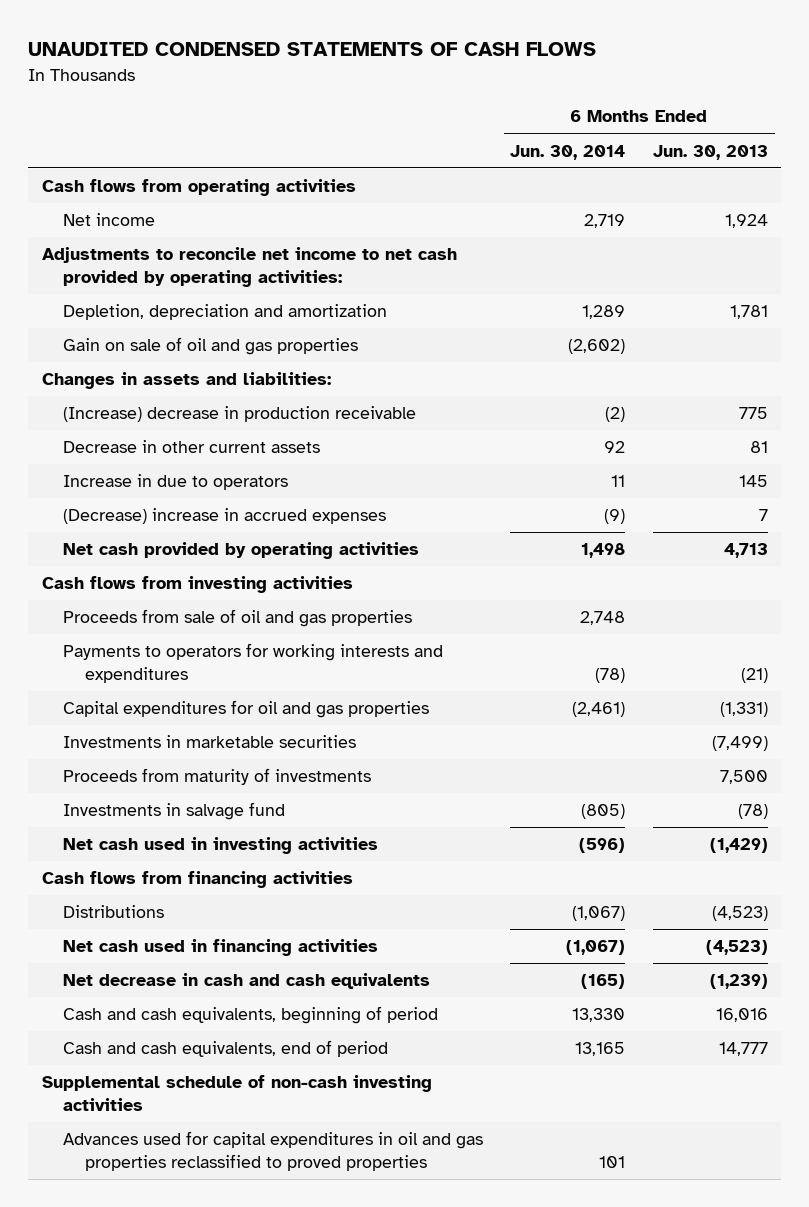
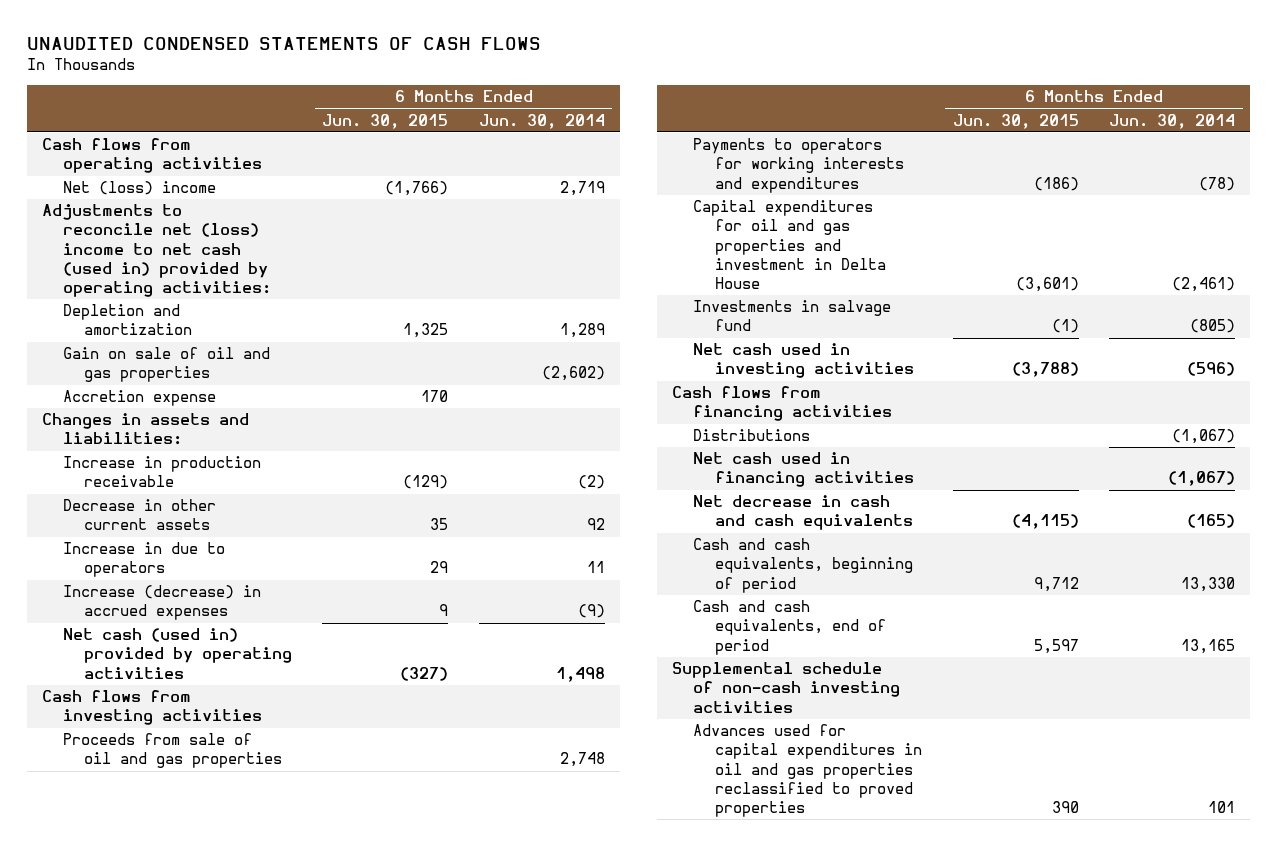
[652,144,768,160] Jun. 30, 2013 -> none
none -> [322,113,449,129] Jun. 30, 2015
[63,213,156,227] Net income -> [63,181,217,196] Net (loss) income
[41,247,457,287] Adjustments to reconcile net income to net cash provided by operating activities: -> [41,204,272,297] Adjustments to reconcile net (loss) income to net cash (used in) provided by operating activities:
[63,304,388,321] Depletion, depreciation and amortization -> [63,304,193,336] Depletion and amortization
none -> [63,390,217,407] Accretion expense
[63,406,417,423] (Increase) decrease in production receivable -> [63,456,262,488] Increase in production receivable
[63,508,387,525] (Decrease) increase in accrued expenses -> [63,585,262,621] Increase (decrease) in accrued expenses
[63,542,420,560] Net cash provided by operating activities -> [63,628,293,679] Net cash (used in) provided by operating activities
[63,735,357,749] Investments in marketable securities -> none
[63,768,372,786] Proceeds from maturity of investments -> none
[63,700,430,719] Capital expenditures for oil and gas properties -> [693,200,886,289] Capital expenditures for oil and gas properties and investment in Delta House

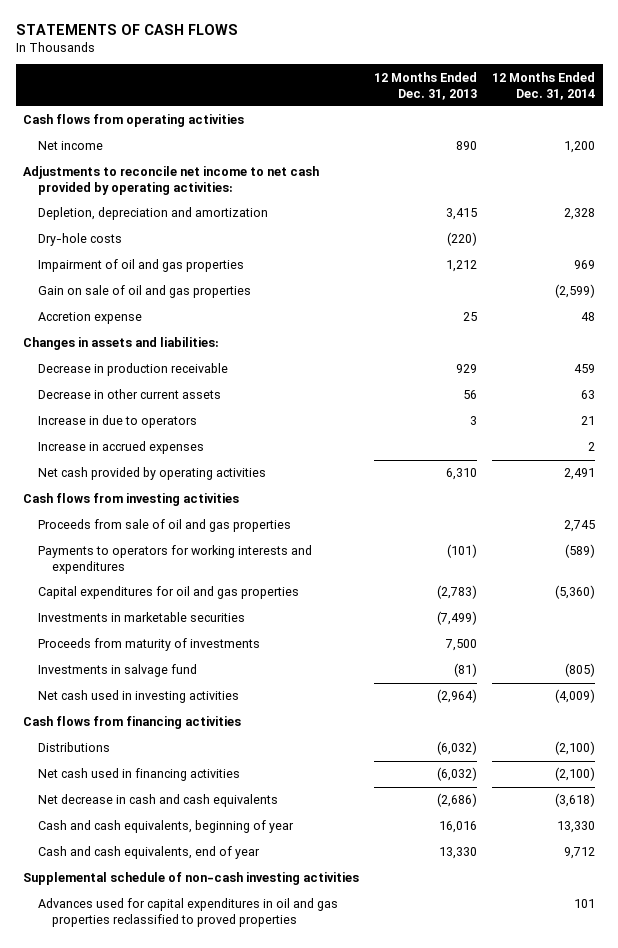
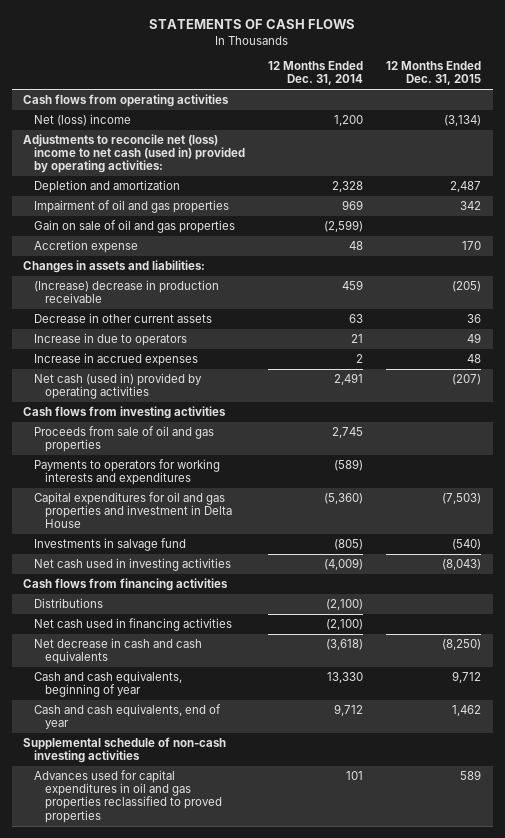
[374,71,478,100] 12 Months Ended Dec. 31, 2013 -> none
none -> [386,60,482,86] 12 Months Ended Dec. 31, 2015
[37,233,122,247] Dry-hole costs -> none
[37,141,103,151] Net income -> [34,114,132,127] Net (loss) income
[23,166,320,196] Adjustments to reconcile net income to net cash provided by operating activities: -> [23,134,246,174] Adjustments to reconcile net (loss) income to net cash (used in) provided by operating activities:
[37,207,268,221] Depletion, depreciation and amortization -> [34,180,181,194] Depletion and amortization
[37,363,228,377] Decrease in production receivable -> [34,280,220,304] (Increase) decrease in production receivable
[37,467,266,481] Net cash provided by operating activities -> [34,373,203,400] Net cash (used in) provided by operating activities
[37,612,245,623] Investments in marketable securities -> none
[37,638,260,652] Proceeds from maturity of investments -> none
[37,586,299,600] Capital expenditures for oil and gas properties -> [34,492,233,529] Capital expenditures for oil and gas properties and investment in Delta House

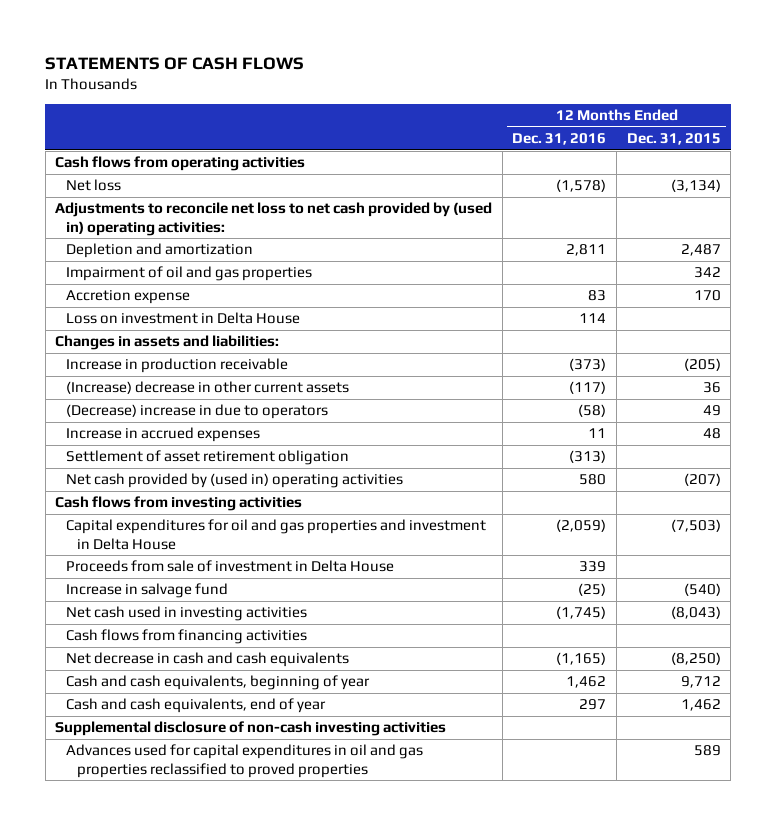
[268,60,364,86] 12 Months Ended Dec. 31, 2014 -> none
none -> [512,133,607,146] Dec. 31, 2016
[34,114,132,127] Net (loss) income -> [66,179,122,192] Net loss
[23,134,246,174] Adjustments to reconcile net (loss) income to net cash (used in) provided by operating activities: -> [55,202,493,236] Adjustments to reconcile net loss to net cash provided by (used in) operating activities:
[34,220,236,234] Gain on sale of oil and gas properties -> none
none -> [66,312,301,325] Loss on investment in Delta House
[34,280,220,304] (Increase) decrease in production receivable -> [66,358,289,374] Increase in production receivable
[34,313,213,324] Decrease in other current assets -> [66,381,350,395] (Increase) decrease in other current assets
[34,333,188,347] Increase in due to operators -> [66,404,329,420] (Decrease) increase in due to operators
none -> [66,450,350,466] Settlement of asset retirement obligation
[34,373,203,400] Net cash (used in) provided by operating activities -> [66,473,404,489] Net cash provided by (used in) operating activities
[34,426,215,453] Proceeds from sale of oil and gas properties -> none
[34,459,221,486] Payments to operators for working interests and expenditures -> none
none -> [66,560,395,573] Proceeds from sale of investment in Delta House
[34,538,187,552] Investments in salvage fund -> [66,583,229,599] Increase in salvage fund
[34,598,104,609] Distributions -> none
[34,618,233,632] Net cash used in financing activities -> none
[23,737,227,764] Supplemental schedule of non-cash investing activities -> [55,721,447,737] Supplemental disclosure of non-cash investing activities

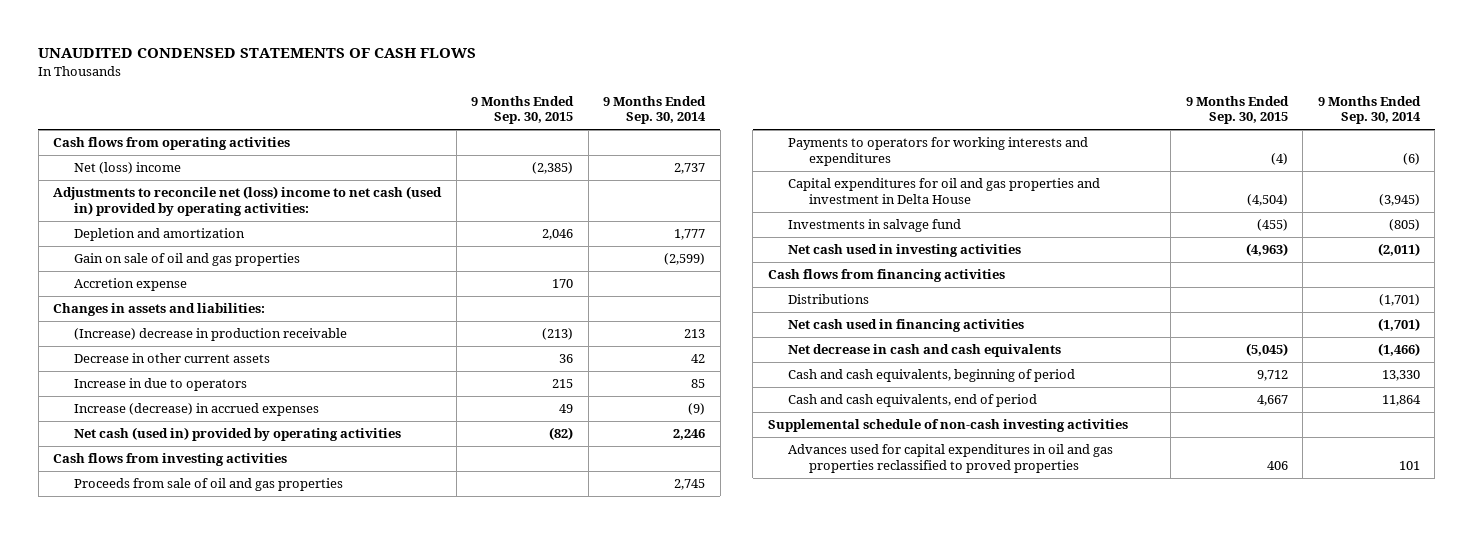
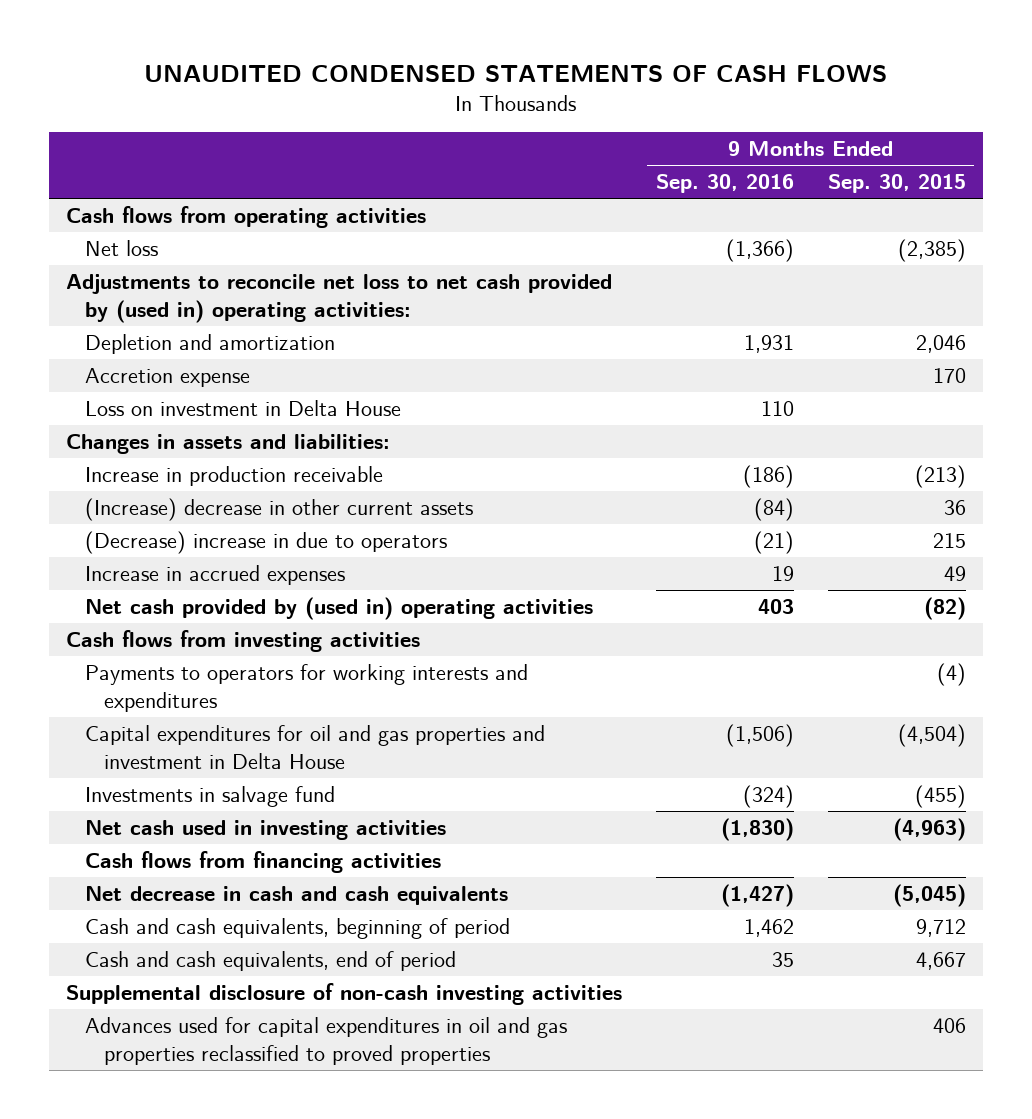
[603,95,707,125] 9 Months Ended Sep. 30, 2014 -> none
none -> [655,174,794,194] Sep. 30, 2016
[73,162,181,175] Net (loss) income -> [84,240,158,257] Net loss
[53,186,443,216] Adjustments to reconcile net (loss) income to net cash (used in) provided by operating activities: -> [65,274,612,323] Adjustments to reconcile net loss to net cash provided by (used in) operating activities:
[73,253,300,267] Gain on sale of oil and gas properties -> none
none -> [84,400,401,417] Loss on investment in Delta House
[73,328,347,342] (Increase) decrease in production receivable -> [84,466,383,487] Increase in production receivable
[73,353,270,364] Decrease in other current assets -> [84,498,473,522] (Increase) decrease in other current assets
[73,378,247,392] Increase in due to operators -> [84,531,447,555] (Decrease) increase in due to operators
[73,403,319,417] Increase (decrease) in accrued expenses -> [84,565,345,586] Increase in accrued expenses
[73,427,401,442] Net cash (used in) provided by operating activities -> [84,597,593,621] Net cash provided by (used in) operating activities
[73,478,343,492] Proceeds from sale of oil and gas properties -> none
[788,294,870,305] Distributions -> none
[788,319,1025,333] Net cash used in financing activities -> none
[767,419,1128,433] Supplemental schedule of non-cash investing activities -> [65,983,622,1006] Supplemental disclosure of non-cash investing activities

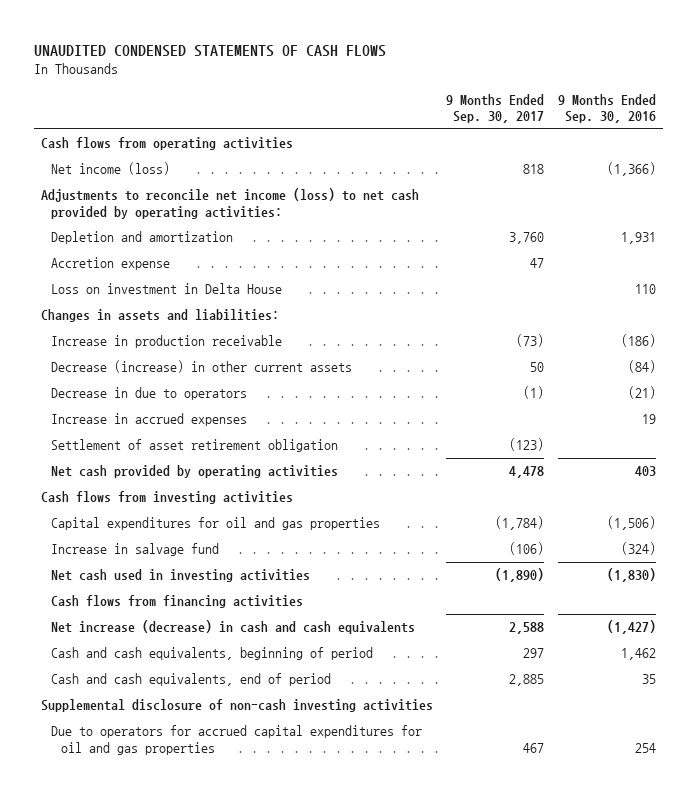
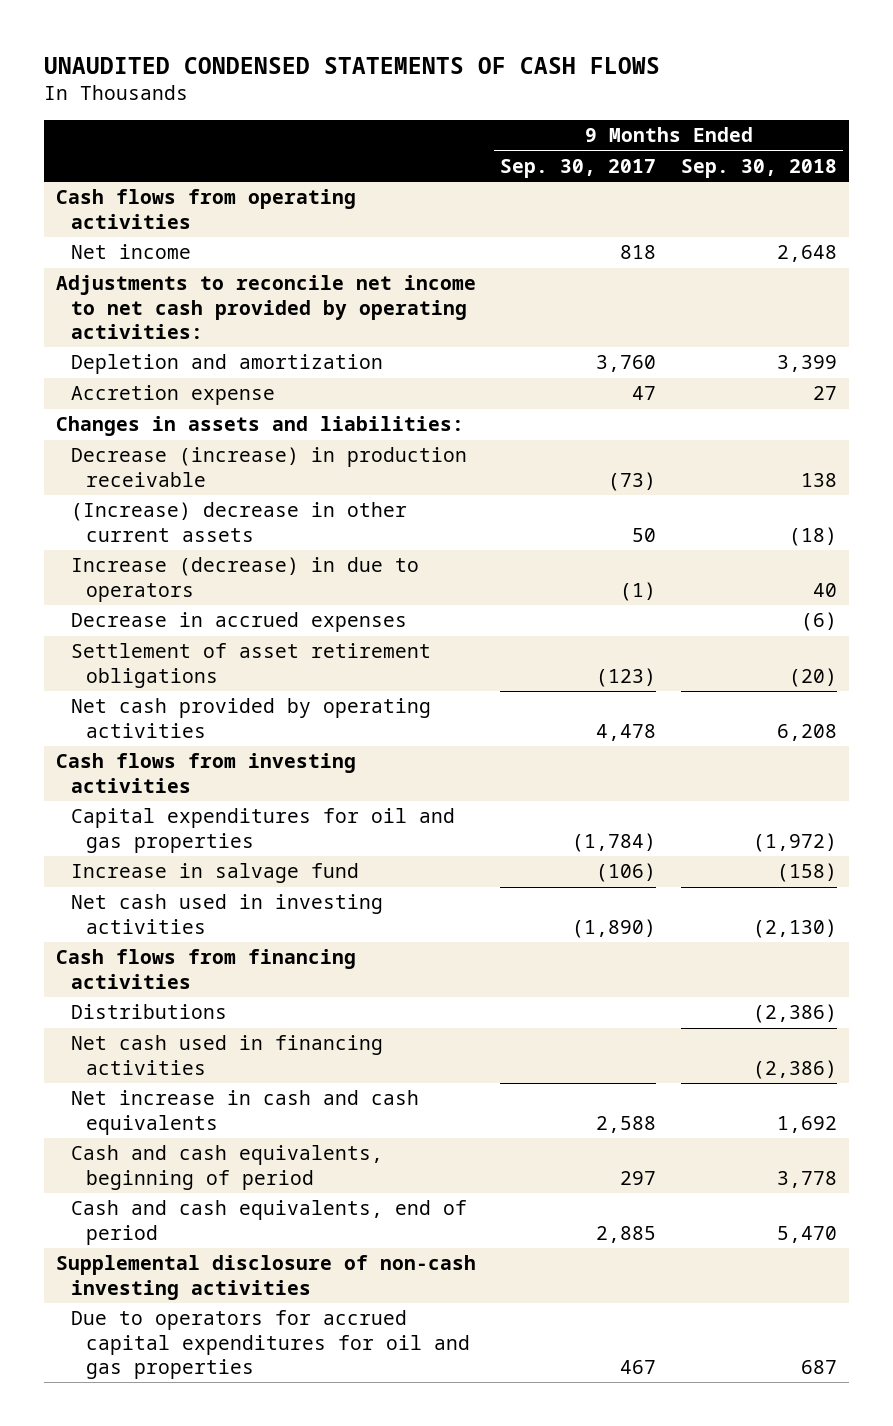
[557,93,656,124] 9 Months Ended Sep. 30, 2016 -> none
none -> [680,158,837,178] Sep. 30, 2018
[50,162,170,176] Net income (loss) -> [70,244,191,260] Net income
[40,188,419,219] Adjustments to reconcile net income (loss) to net cash provided by operating activities: -> [55,275,476,339] Adjustments to reconcile net income to net cash provided by operating activities:
[50,283,282,295] Loss on investment in Delta House -> none
[50,335,282,349] Increase in production receivable -> [70,447,467,487] Decrease (increase) in production receivable
[50,360,352,374] Decrease (increase) in other current assets -> [70,502,407,542] (Increase) decrease in other current assets
[50,387,247,401] Decrease in due to operators -> [70,557,419,602] Increase (decrease) in due to operators
[50,413,247,427] Increase in accrued expenses -> [70,612,407,633] Decrease in accrued expenses
[50,439,338,453] Settlement of asset retirement obligation -> [70,643,431,688] Settlement of asset retirement obligations
none -> [70,1004,227,1020] Distributions
none -> [70,1035,383,1075] Net cash used in financing activities
[50,620,415,635] Net increase (decrease) in cash and cash equivalents -> [70,1090,419,1135] Net increase in cash and cash equivalents

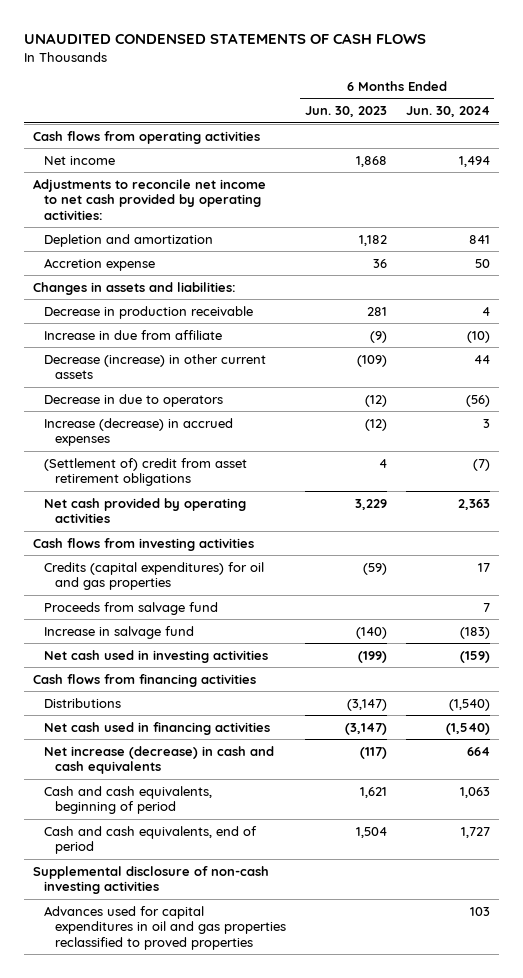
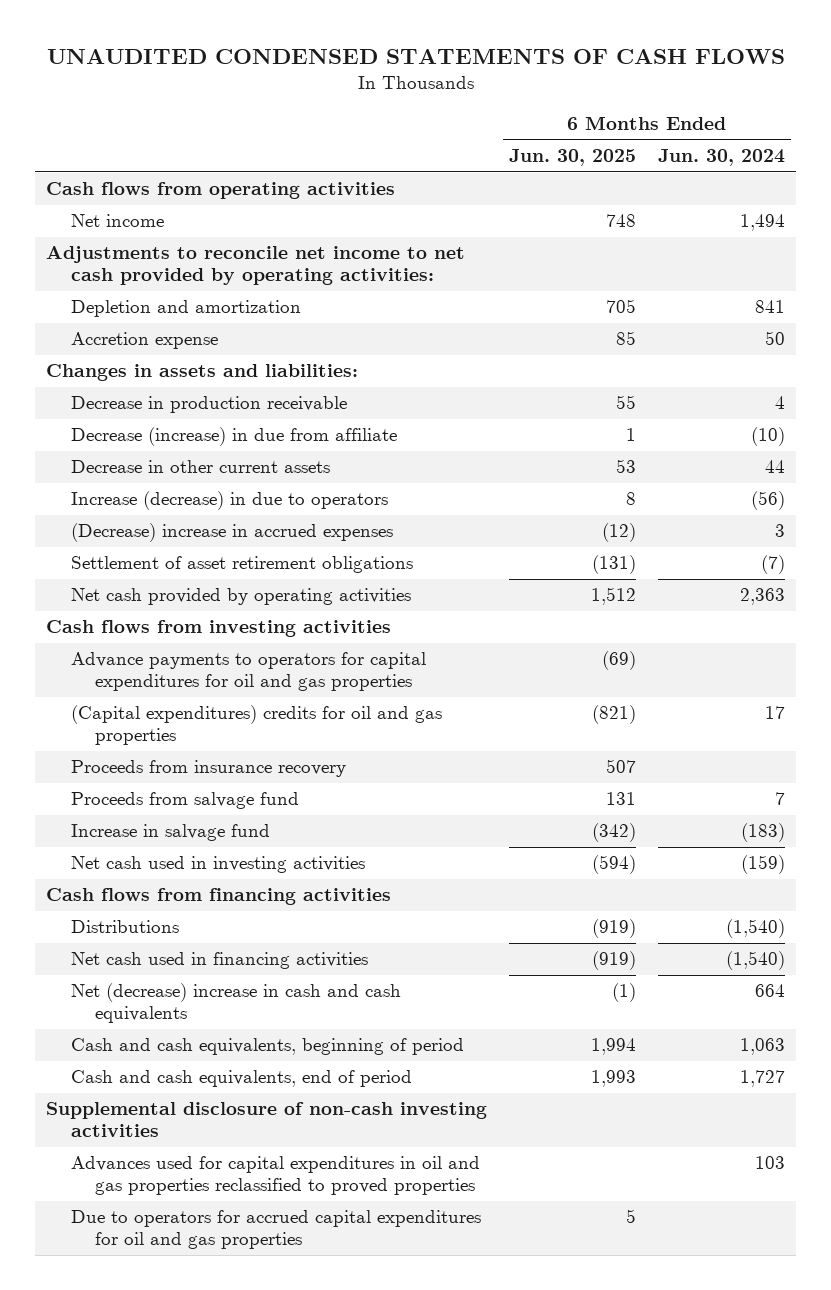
[305,106,388,118] Jun. 30, 2023 -> none
none -> [509,148,637,166] Jun. 30, 2025
[44,329,223,340] Increase in due from affiliate -> [70,427,397,447] Decrease (increase) in due from affiliate
[44,353,267,380] Decrease (increase) in other current assets -> [70,460,330,474] Decrease in other current assets
[44,393,224,407] Decrease in due to operators -> [70,491,388,511] Increase (decrease) in due to operators
[44,417,234,447] Increase (decrease) in accrued expenses -> [70,523,393,543] (Decrease) increase in accrued expenses
[44,457,248,487] (Settlement of) credit from asset retirement obligations -> [70,556,413,574] Settlement of asset retirement obligations
none -> [70,652,426,692] Advance payments to operators for capital expenditures for oil and gas properties
[44,561,265,591] Credits (capital expenditures) for oil and gas properties -> [70,705,442,746] (Capital expenditures) credits for oil and gas properties
none -> [70,760,346,778] Proceeds from insurance recovery
[44,745,275,775] Net increase (decrease) in cash and cash equivalents -> [70,983,401,1024] Net (decrease) increase in cash and cash equivalents
none -> [70,1210,481,1250] Due to operators for accrued capital expenditures for oil and gas properties

